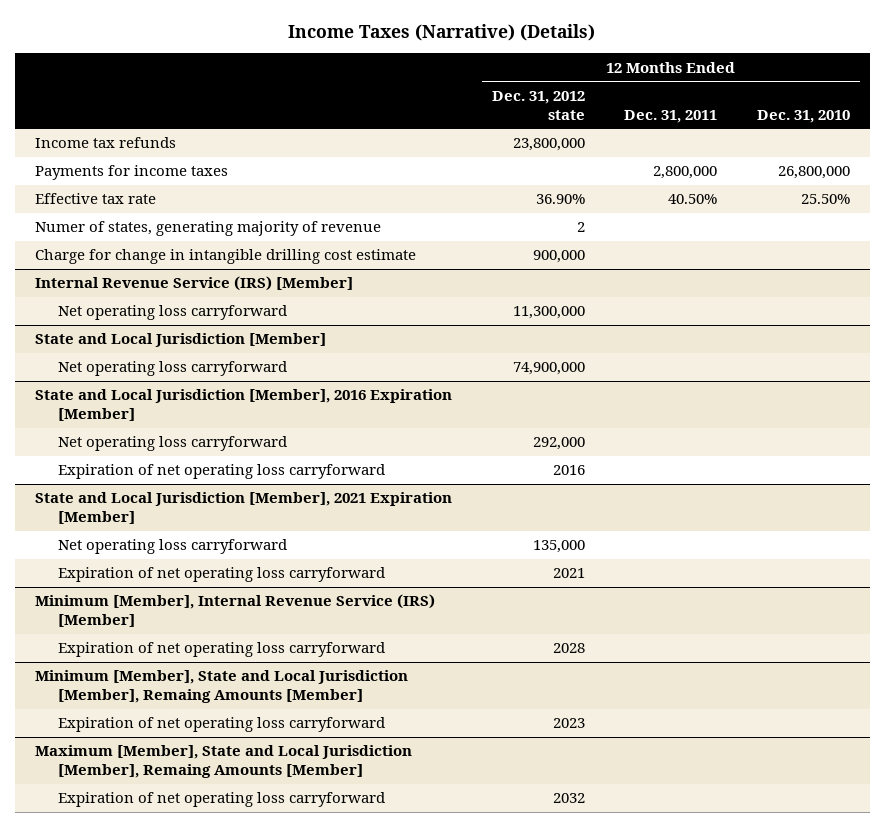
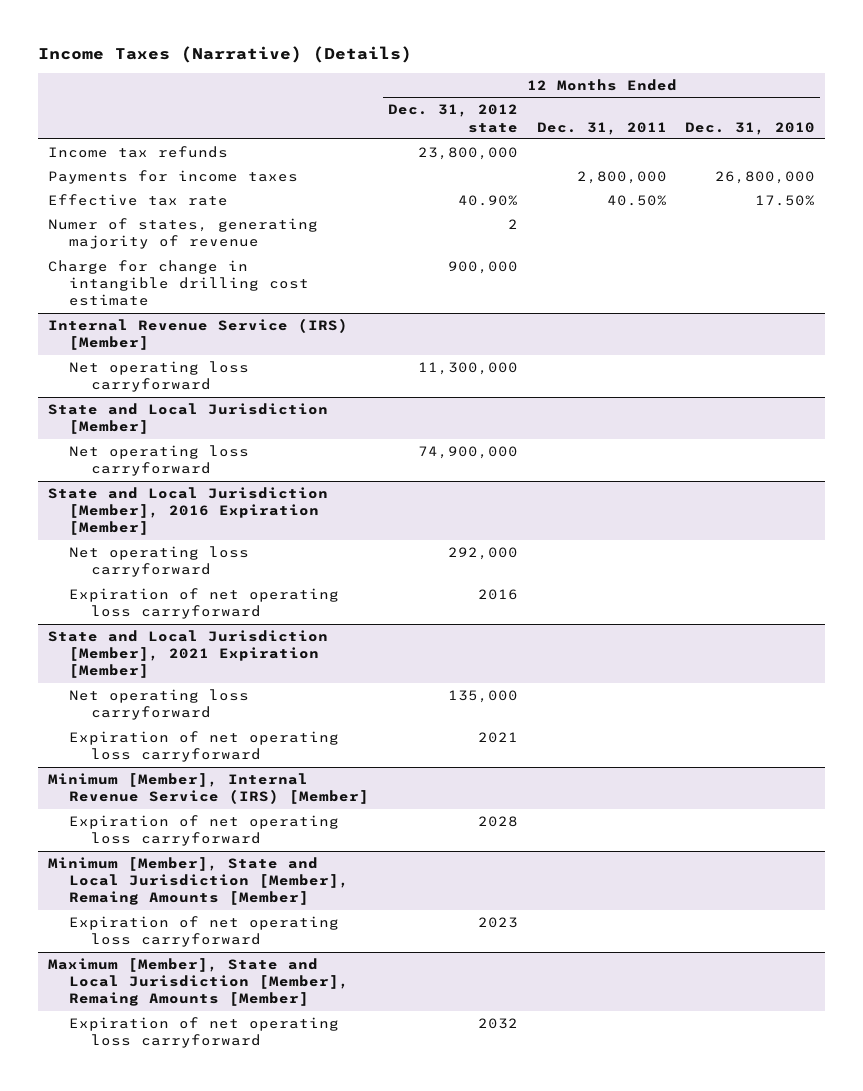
[535,194,585,205] 36.90% -> [457,195,518,207] 40.90%
[801,194,851,205] 25.50% -> [755,195,816,207] 17.50%

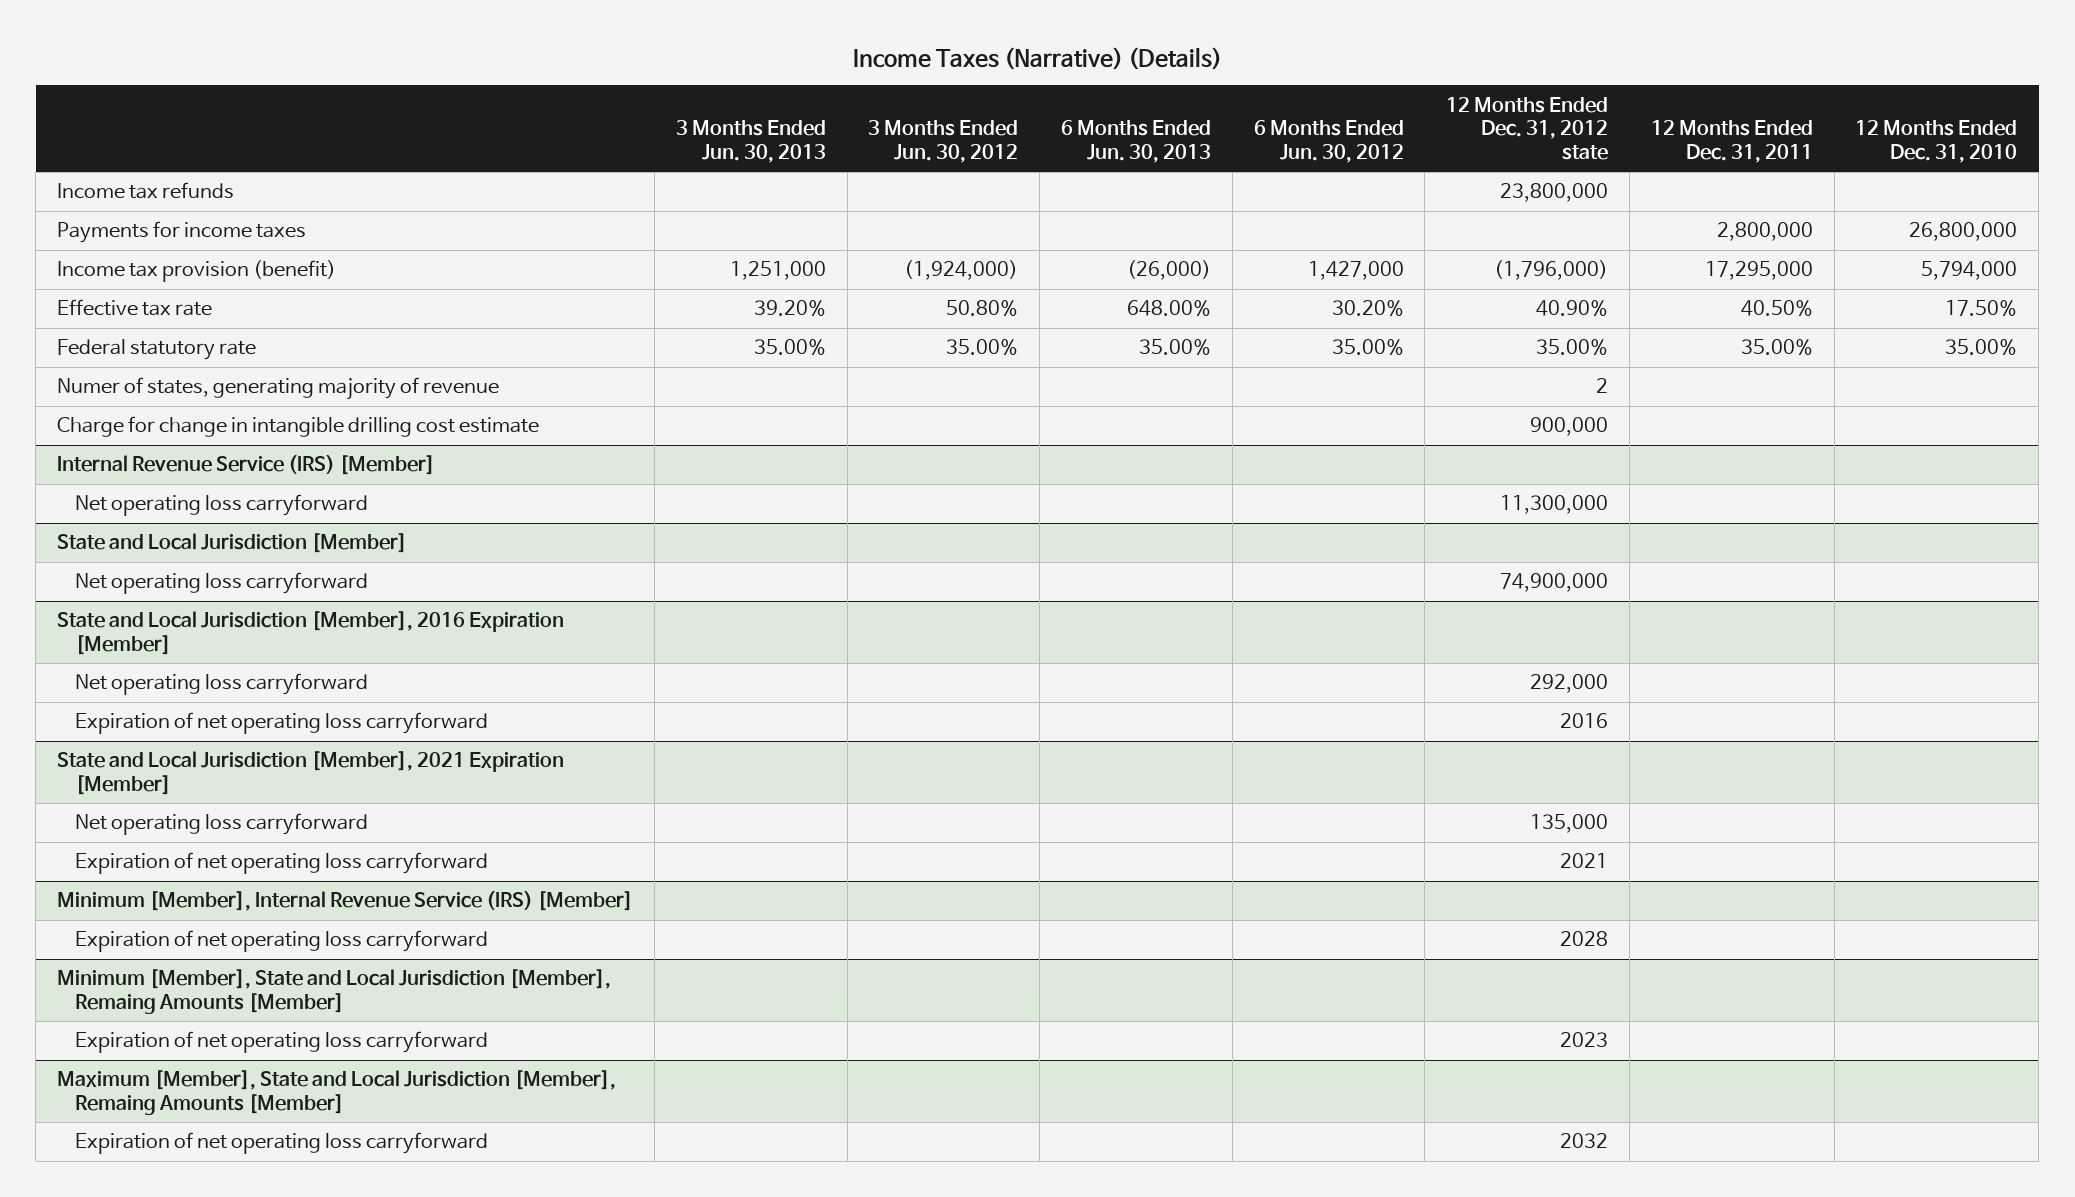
none -> [675,120,826,163] 3 Months Ended Jun. 30, 2013
none -> [868,120,1019,163] 3 Months Ended Jun. 30, 2012
none -> [1060,120,1211,163] 6 Months Ended Jun. 30, 2013
none -> [1253,120,1404,163] 6 Months Ended Jun. 30, 2012
none -> [57,260,337,283] Income tax provision (benefit)
none -> [57,339,257,361] Federal statutory rate

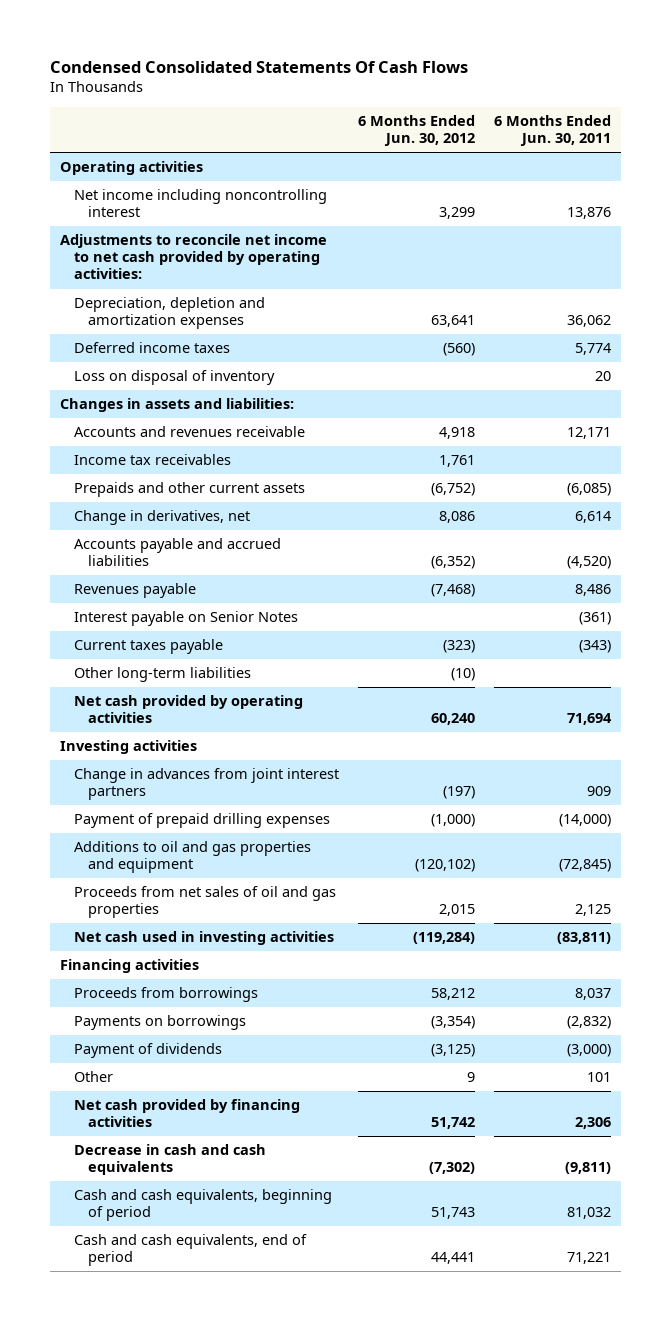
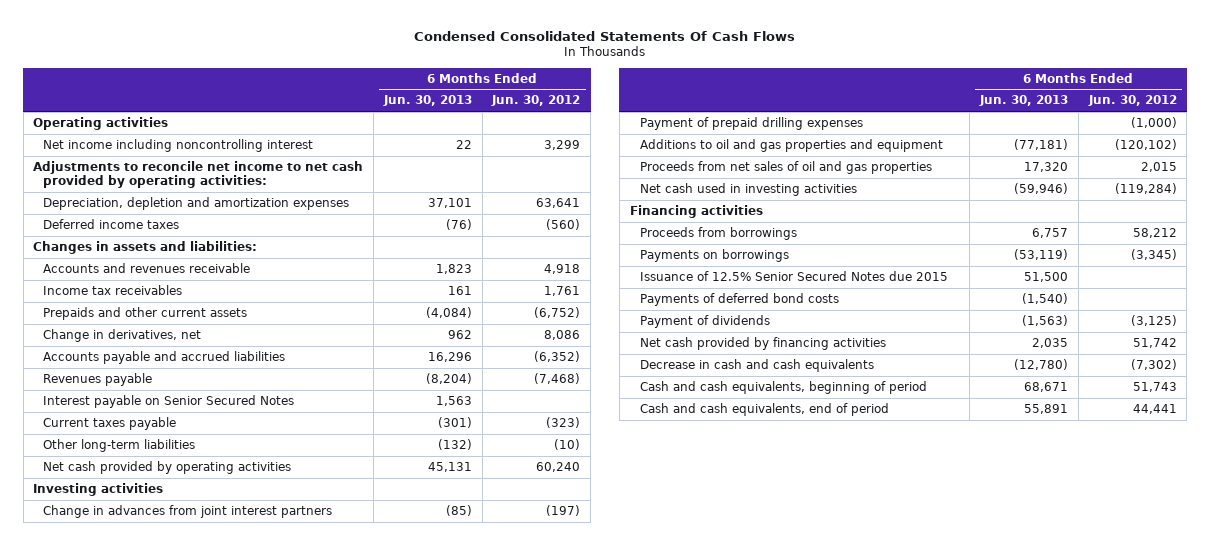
[494,115,612,147] 6 Months Ended Jun. 30, 2011 -> none
none -> [382,95,472,107] Jun. 30, 2013
[73,370,275,386] Loss on disposal of inventory -> none
[73,611,298,627] Interest payable on Senior Notes -> [43,395,295,409] Interest payable on Senior Secured Notes
[431,1016,476,1030] (3,354) -> [1130,249,1177,261] (3,345)
none -> [639,271,948,282] Issuance of 12.5% Senior Secured Notes due 2015
none -> [639,293,839,307] Payments of deferred bond costs
[73,1071,113,1083] Other -> none

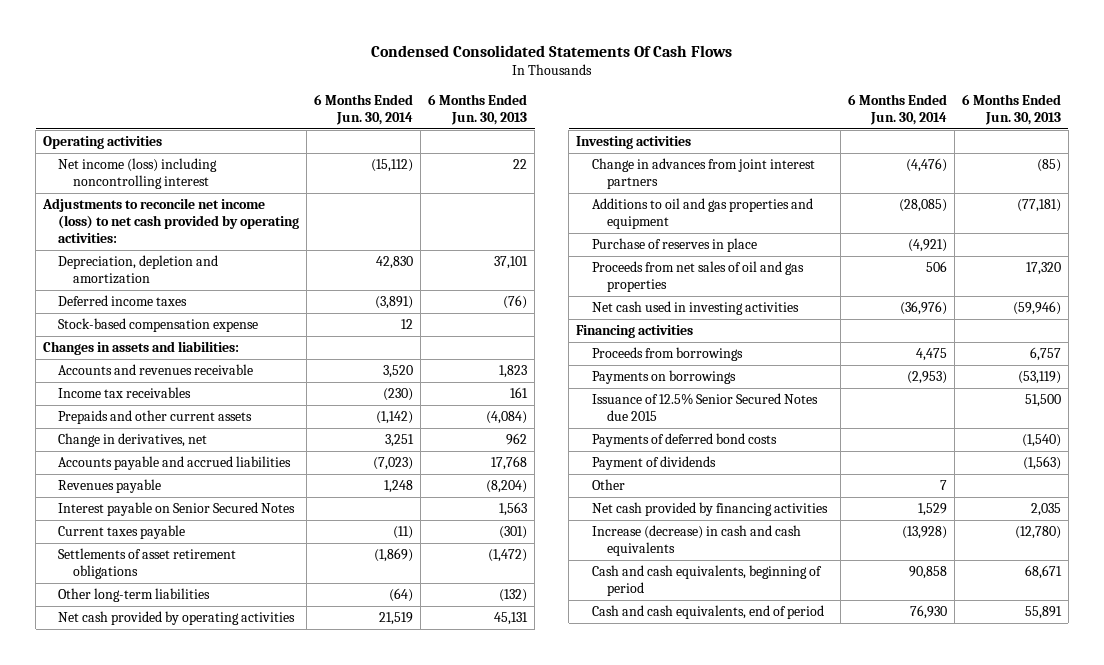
[491,95,581,107] Jun. 30, 2012 -> none
none -> [314,94,414,125] 6 Months Ended Jun. 30, 2014
[43,139,314,153] Net income including noncontrolling interest -> [58,158,218,189] Net income (loss) including noncontrolling interest
[33,161,364,188] Adjustments to reconcile net income to net cash provided by operating activities: -> [42,198,300,243] Adjustments to reconcile net income (loss) to net cash provided by operating activities:
[43,197,350,211] Depreciation, depletion and amortization expenses -> [58,255,219,284] Depreciation, depletion and amortization
none -> [58,318,259,333] Stock-based compensation expense
[427,352,472,363] 16,296 -> [491,456,528,471] 17,768
none -> [58,548,237,579] Settlements of asset retirement obligations
[639,117,863,131] Payment of prepaid drilling expenses -> none
none -> [591,238,757,253] Purchase of reserves in place
none -> [591,479,625,491] Other
[639,359,874,373] Decrease in cash and cash equivalents -> [591,525,801,556] Increase (decrease) in cash and cash equivalents

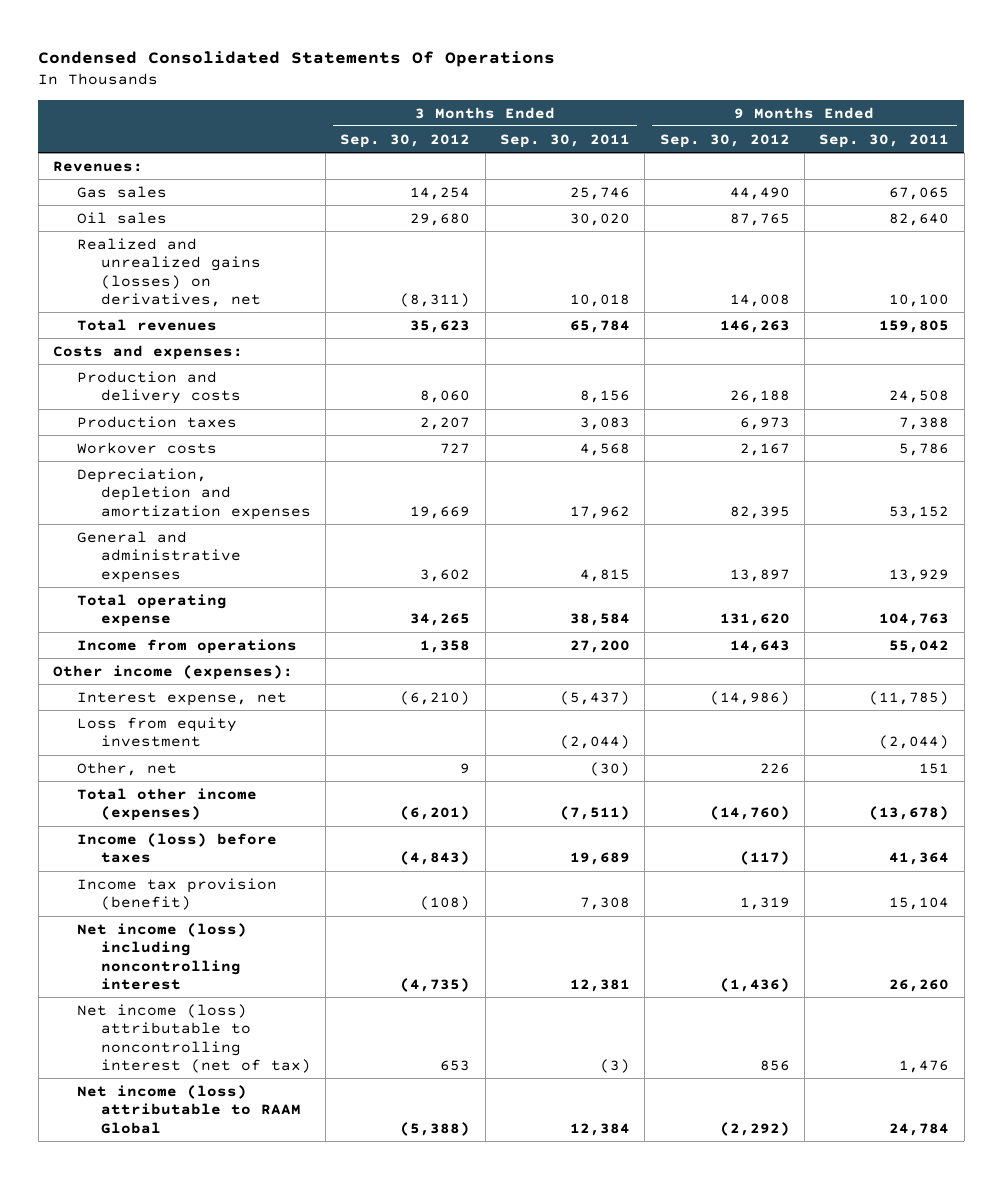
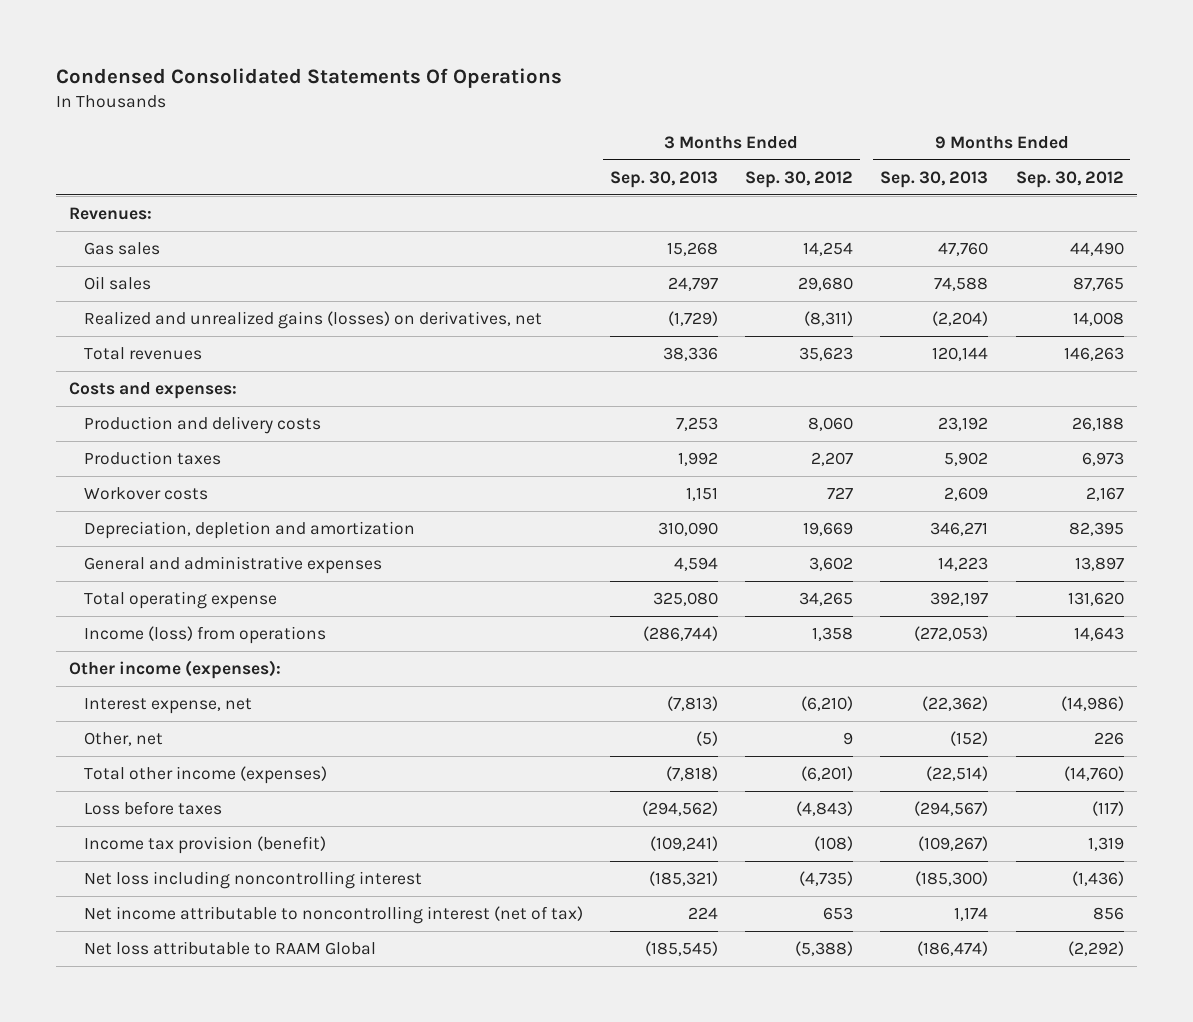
[500,133,631,148] Sep. 30, 2011 -> none
[819,133,950,148] Sep. 30, 2011 -> none
none -> [609,170,718,188] Sep. 30, 2013
none -> [880,170,989,188] Sep. 30, 2013
[76,467,311,520] Depreciation, depletion and amortization expenses -> [83,521,415,540] Depreciation, depletion and amortization
[76,638,297,654] Income from operations -> [83,626,326,645] Income (loss) from operations
[76,716,237,748] Loss from equity investment -> none
[76,832,277,864] Income (loss) before taxes -> [83,801,222,816] Loss before taxes
[76,922,247,990] Net income (loss) including noncontrolling interest -> [83,871,422,890] Net loss including noncontrolling interest
[76,1003,311,1073] Net income (loss) attributable to noncontrolling interest (net of tax) -> [83,906,583,925] Net income attributable to noncontrolling interest (net of tax)
[76,1084,301,1134] Net income (loss) attributable to RAAM Global -> [83,941,376,956] Net loss attributable to RAAM Global

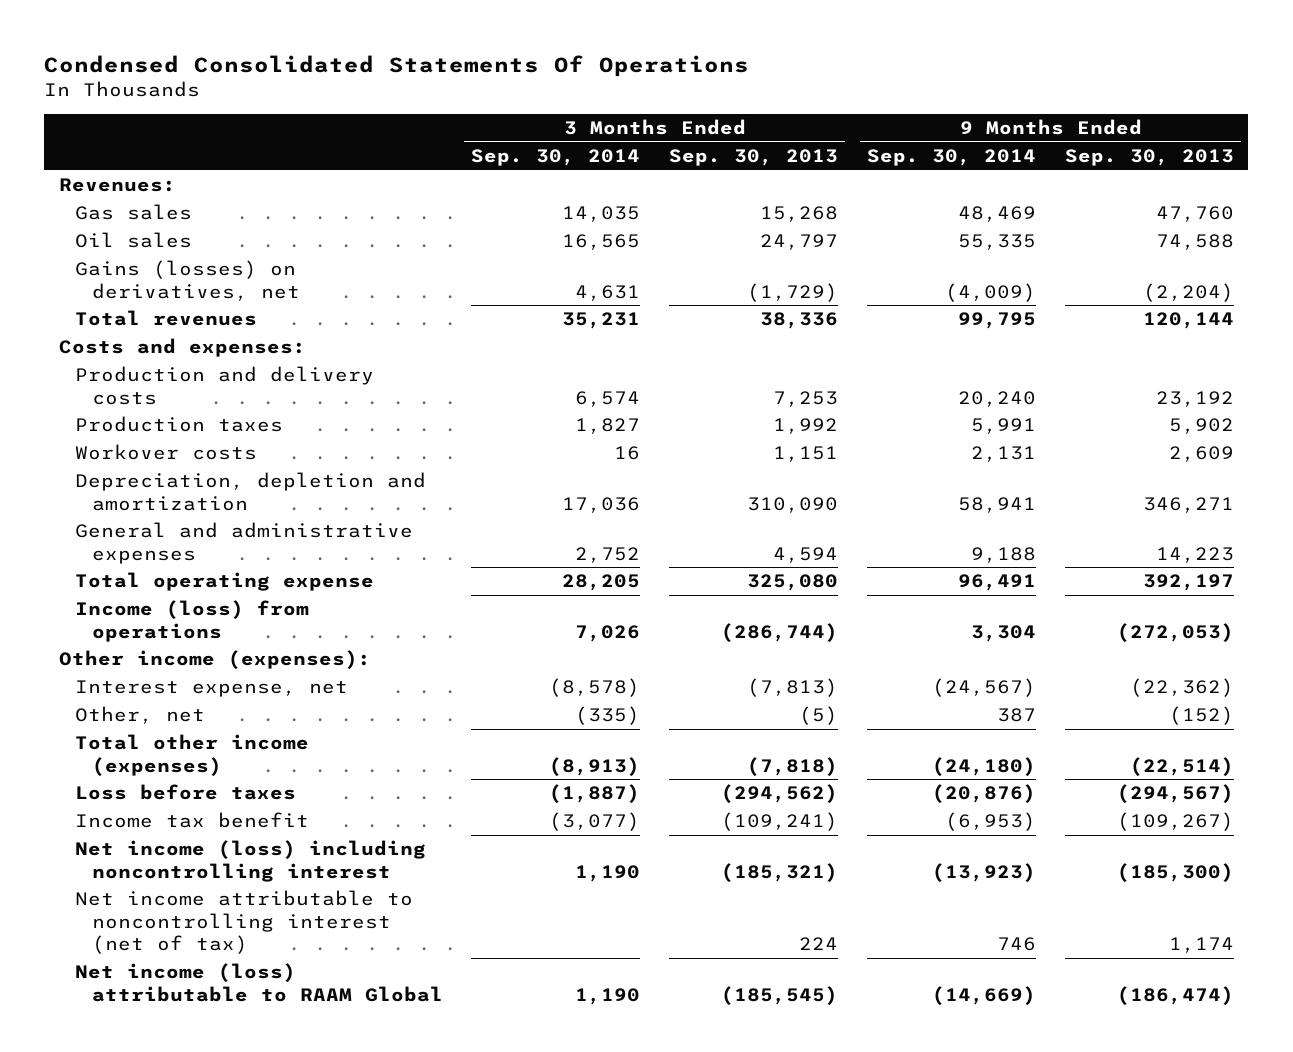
[745,170,854,188] Sep. 30, 2012 -> none
[1015,170,1124,188] Sep. 30, 2012 -> none
none -> [471,149,641,167] Sep. 30, 2014
none -> [867,149,1037,167] Sep. 30, 2014
[83,311,542,330] Realized and unrealized gains (losses) on derivatives, net -> [75,260,300,301] Gains (losses) on derivatives, net
[83,836,326,855] Income tax provision (benefit) -> [75,812,310,829] Income tax benefit
[83,871,422,890] Net loss including noncontrolling interest -> [75,840,427,882] Net income (loss) including noncontrolling interest
[83,941,376,956] Net loss attributable to RAAM Global -> [75,963,443,1002] Net income (loss) attributable to RAAM Global

